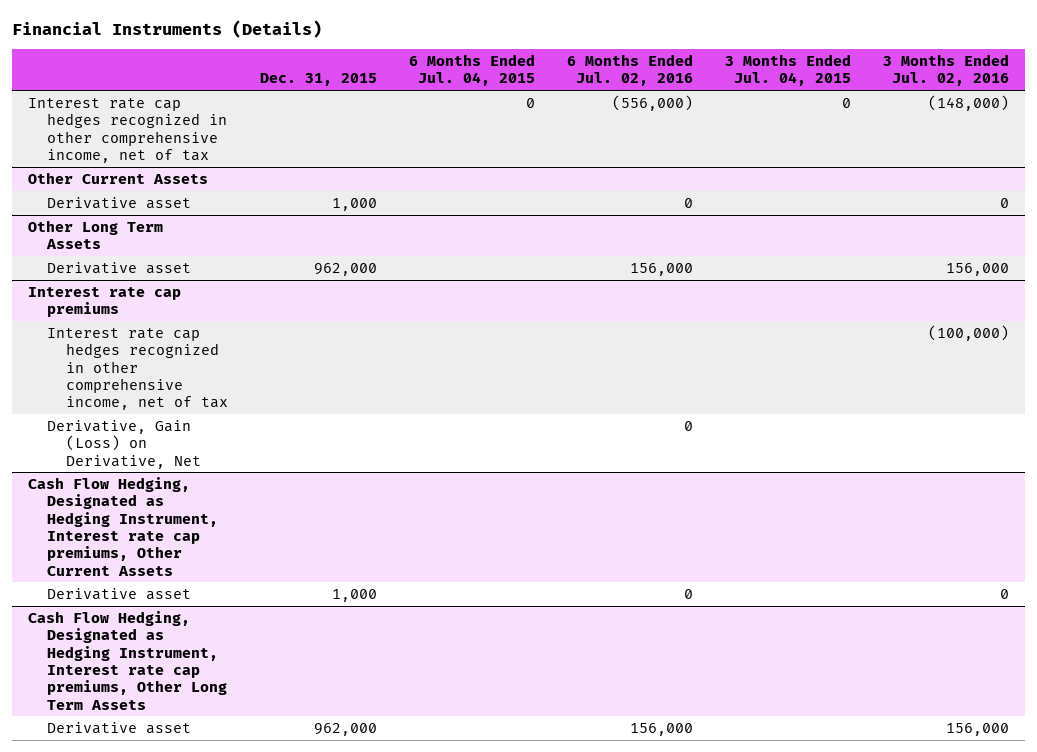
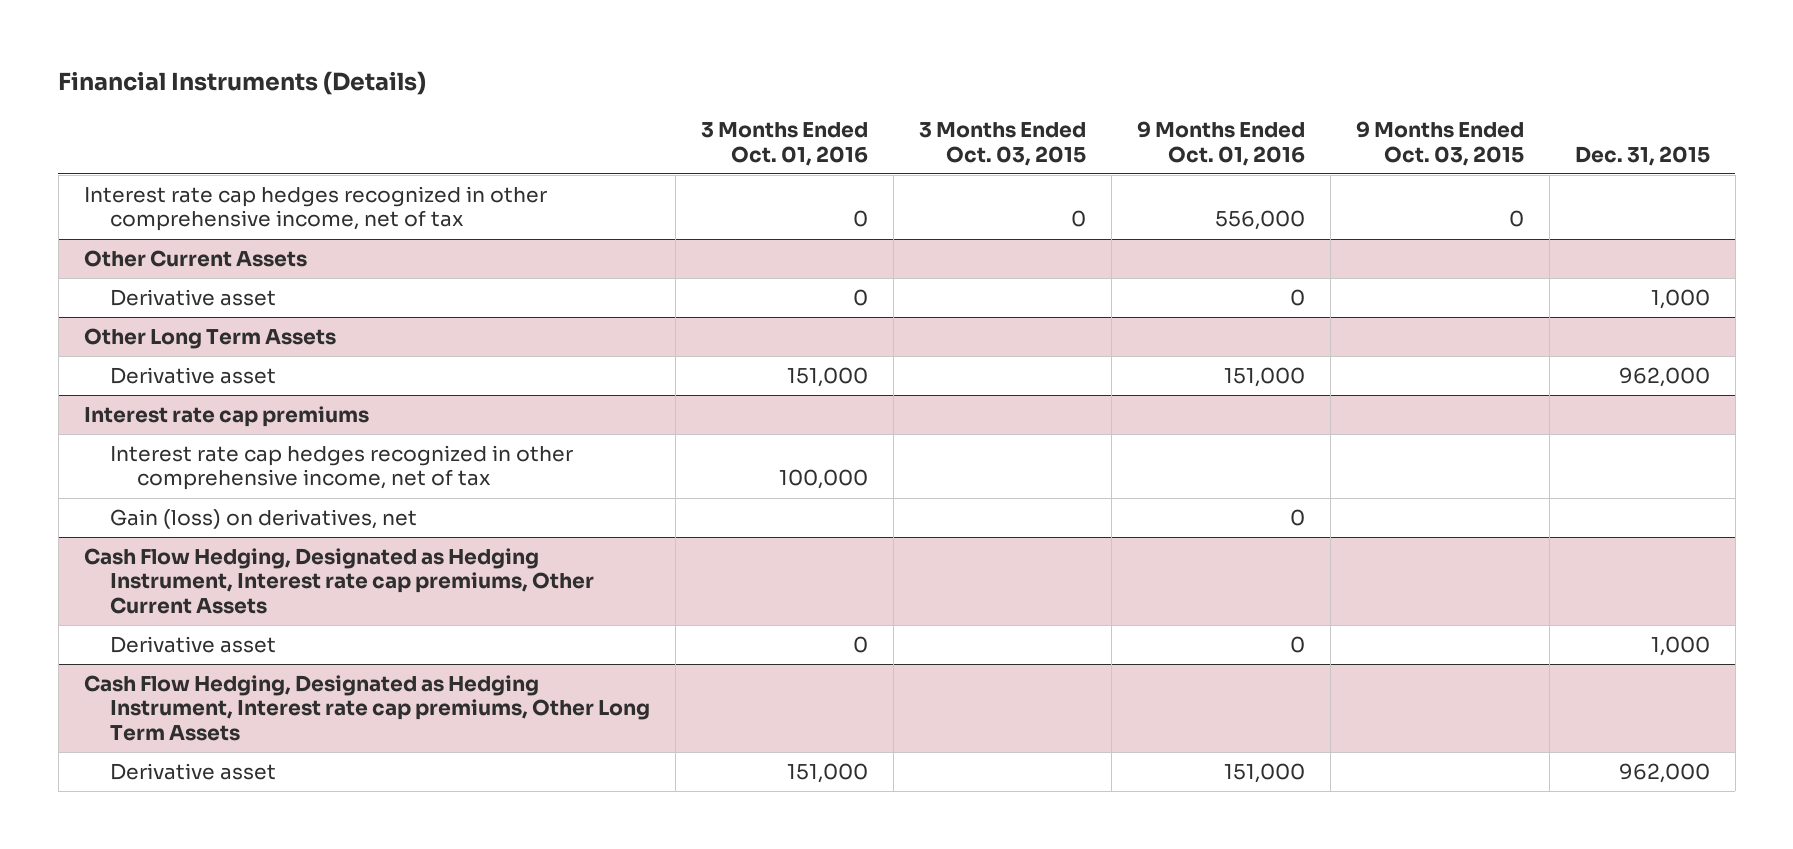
[408,53,535,87] 6 Months Ended Jul. 04, 2015 -> none
[566,53,693,87] 6 Months Ended Jul. 02, 2016 -> none
[724,53,851,87] 3 Months Ended Jul. 04, 2015 -> none
[882,53,1009,87] 3 Months Ended Jul. 02, 2016 -> none
none -> [700,122,868,166] 3 Months Ended Oct. 01, 2016
none -> [918,122,1086,166] 3 Months Ended Oct. 03, 2015
none -> [1136,121,1305,166] 9 Months Ended Oct. 01, 2016
none -> [1355,121,1524,166] 9 Months Ended Oct. 03, 2015
[47,419,202,469] Derivative, Gain (Loss) on Derivative, Net -> [110,509,418,530] Gain (loss) on derivatives, net

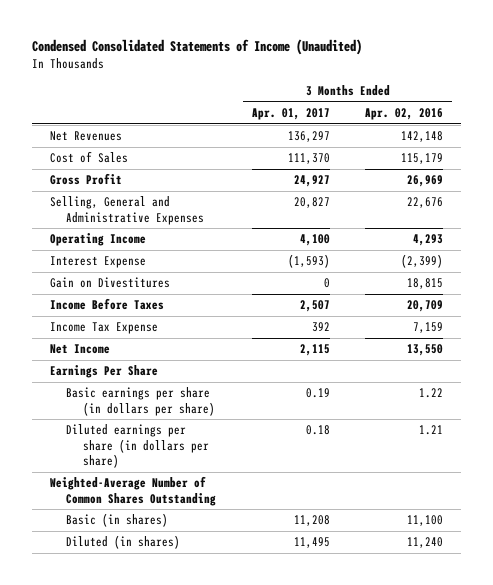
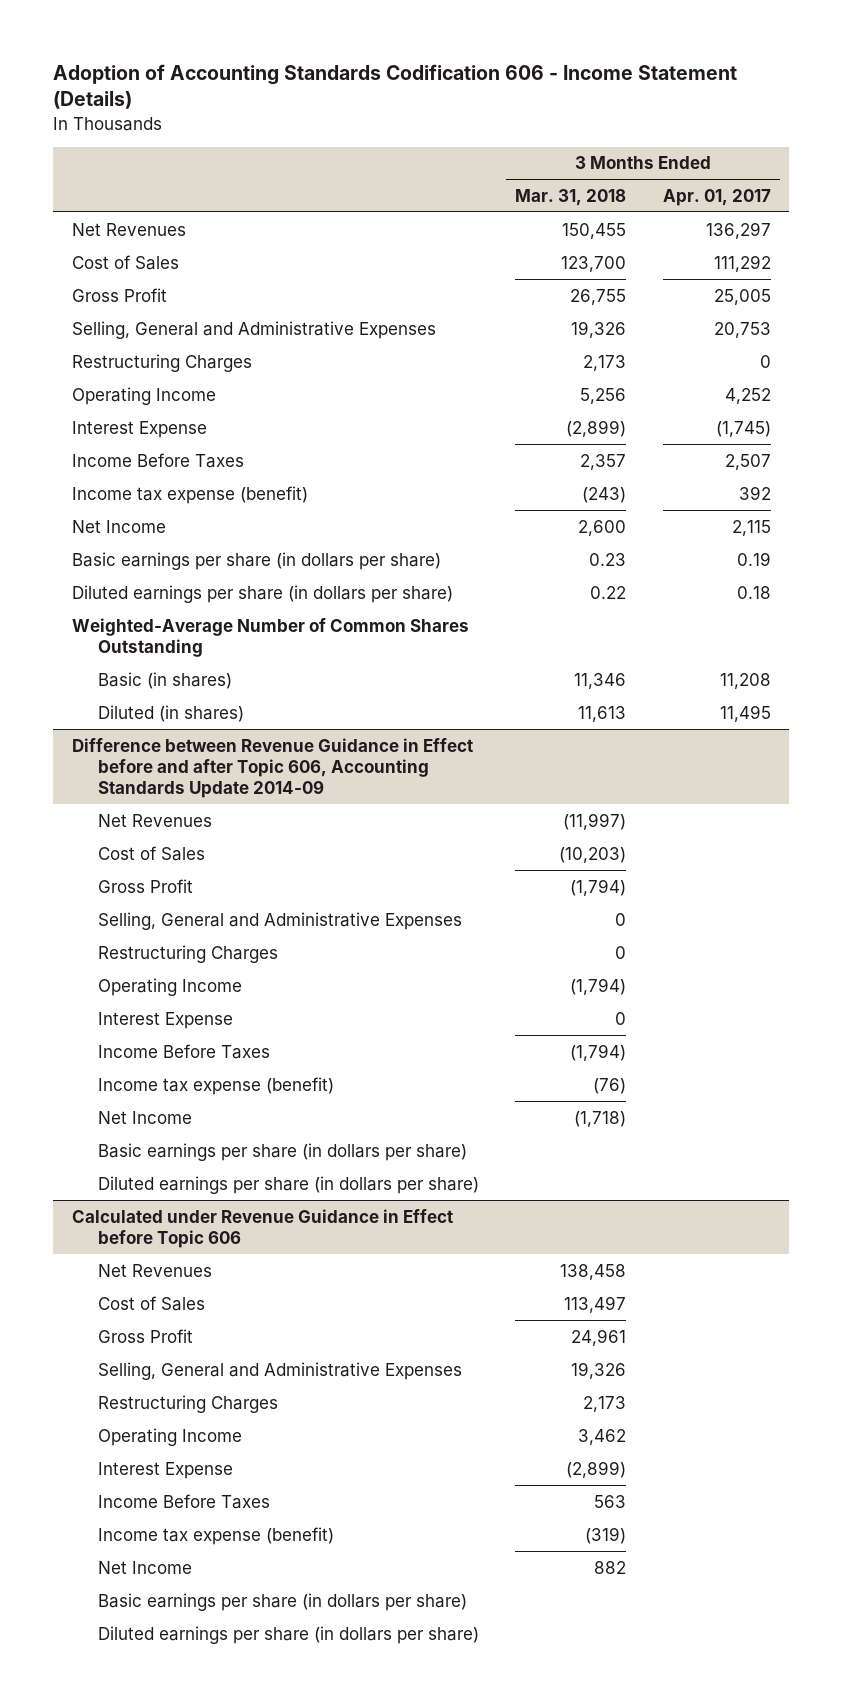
[32,39,363,56] Condensed Consolidated Statements of Income (Unaudited) -> [53,63,738,110] Adoption of Accounting Standards Codification 606 - Income Statement (Details)
[365,108,444,121] Apr. 02, 2016 -> none
none -> [515,188,627,206] Mar. 31, 2018
[50,277,171,289] Gain on Divestitures -> none
[287,153,330,165] 111,370 -> [713,254,771,272] 111,292
[293,175,330,188] 24,927 -> [713,288,771,305] 25,005
[293,197,330,209] 20,827 -> [713,321,771,338] 20,753
none -> [71,353,252,372] Restructuring Charges
[299,234,330,247] 4,100 -> [724,387,771,404] 4,252
[287,254,330,269] (1,593) -> [715,420,771,437] (1,745)
[50,322,159,335] Income Tax Expense -> [71,485,308,504] Income tax expense (benefit)
[50,365,159,379] Earnings Per Share -> none
none -> [71,737,473,799] Difference between Revenue Guidance in Effect before and after Topic 606, Accounting Standards Update 2014-09
none -> [97,813,212,827] Net Revenues
none -> [97,845,205,861] Cost of Sales
none -> [97,878,193,893] Gross Profit
none -> [97,911,462,930] Selling, General and Administrative Expenses
none -> [97,944,278,963] Restructuring Charges
none -> [97,977,242,996] Operating Income
none -> [97,1011,233,1029] Interest Expense
none -> [97,1043,270,1059] Income Before Taxes
none -> [97,1076,334,1095] Income tax expense (benefit)
none -> [97,1110,192,1124] Net Income
none -> [97,1142,467,1161] Basic earnings per share (in dollars per share)
none -> [97,1175,479,1194] Diluted earnings per share (in dollars per share)
none -> [71,1208,453,1248] Calculated under Revenue Guidance in Effect before Topic 606
none -> [97,1263,212,1277] Net Revenues
none -> [97,1295,205,1311] Cost of Sales
none -> [97,1328,193,1343] Gross Profit
none -> [97,1361,462,1380] Selling, General and Administrative Expenses
none -> [97,1394,278,1413] Restructuring Charges
none -> [97,1427,242,1446] Operating Income
none -> [97,1461,233,1479] Interest Expense
none -> [97,1493,270,1509] Income Before Taxes
none -> [97,1526,334,1545] Income tax expense (benefit)
none -> [97,1560,192,1574] Net Income
none -> [97,1592,467,1611] Basic earnings per share (in dollars per share)
none -> [97,1625,479,1644] Diluted earnings per share (in dollars per share)

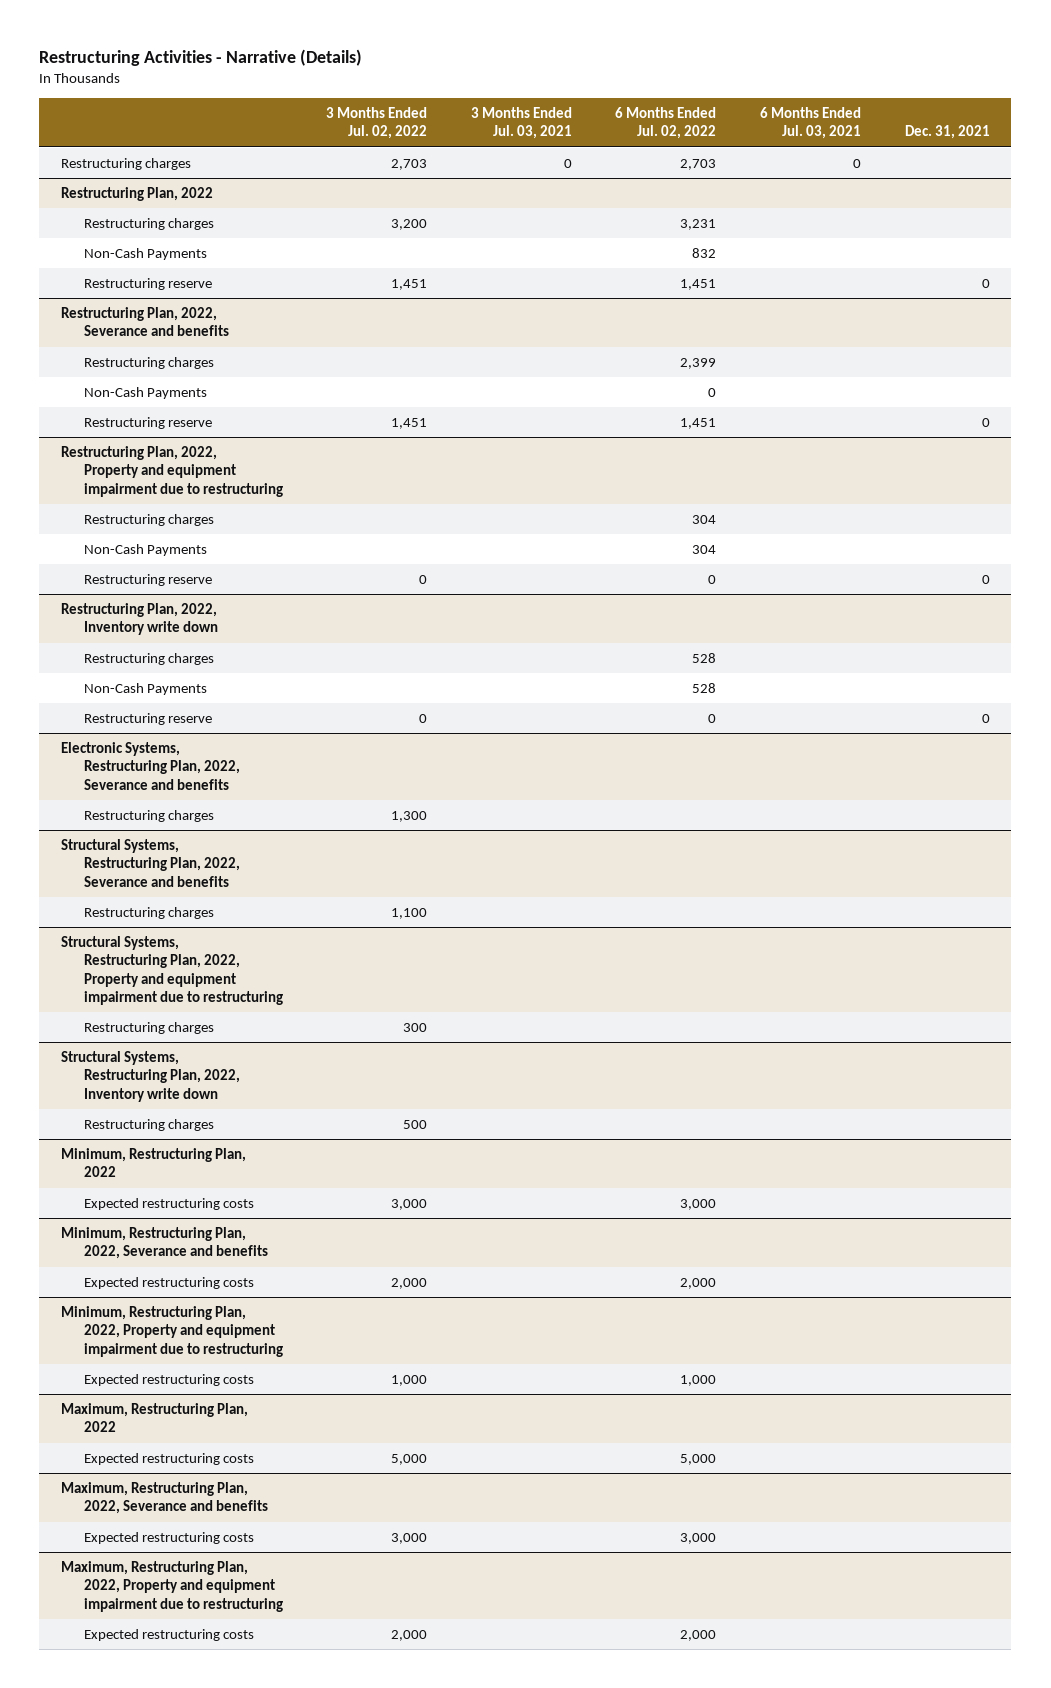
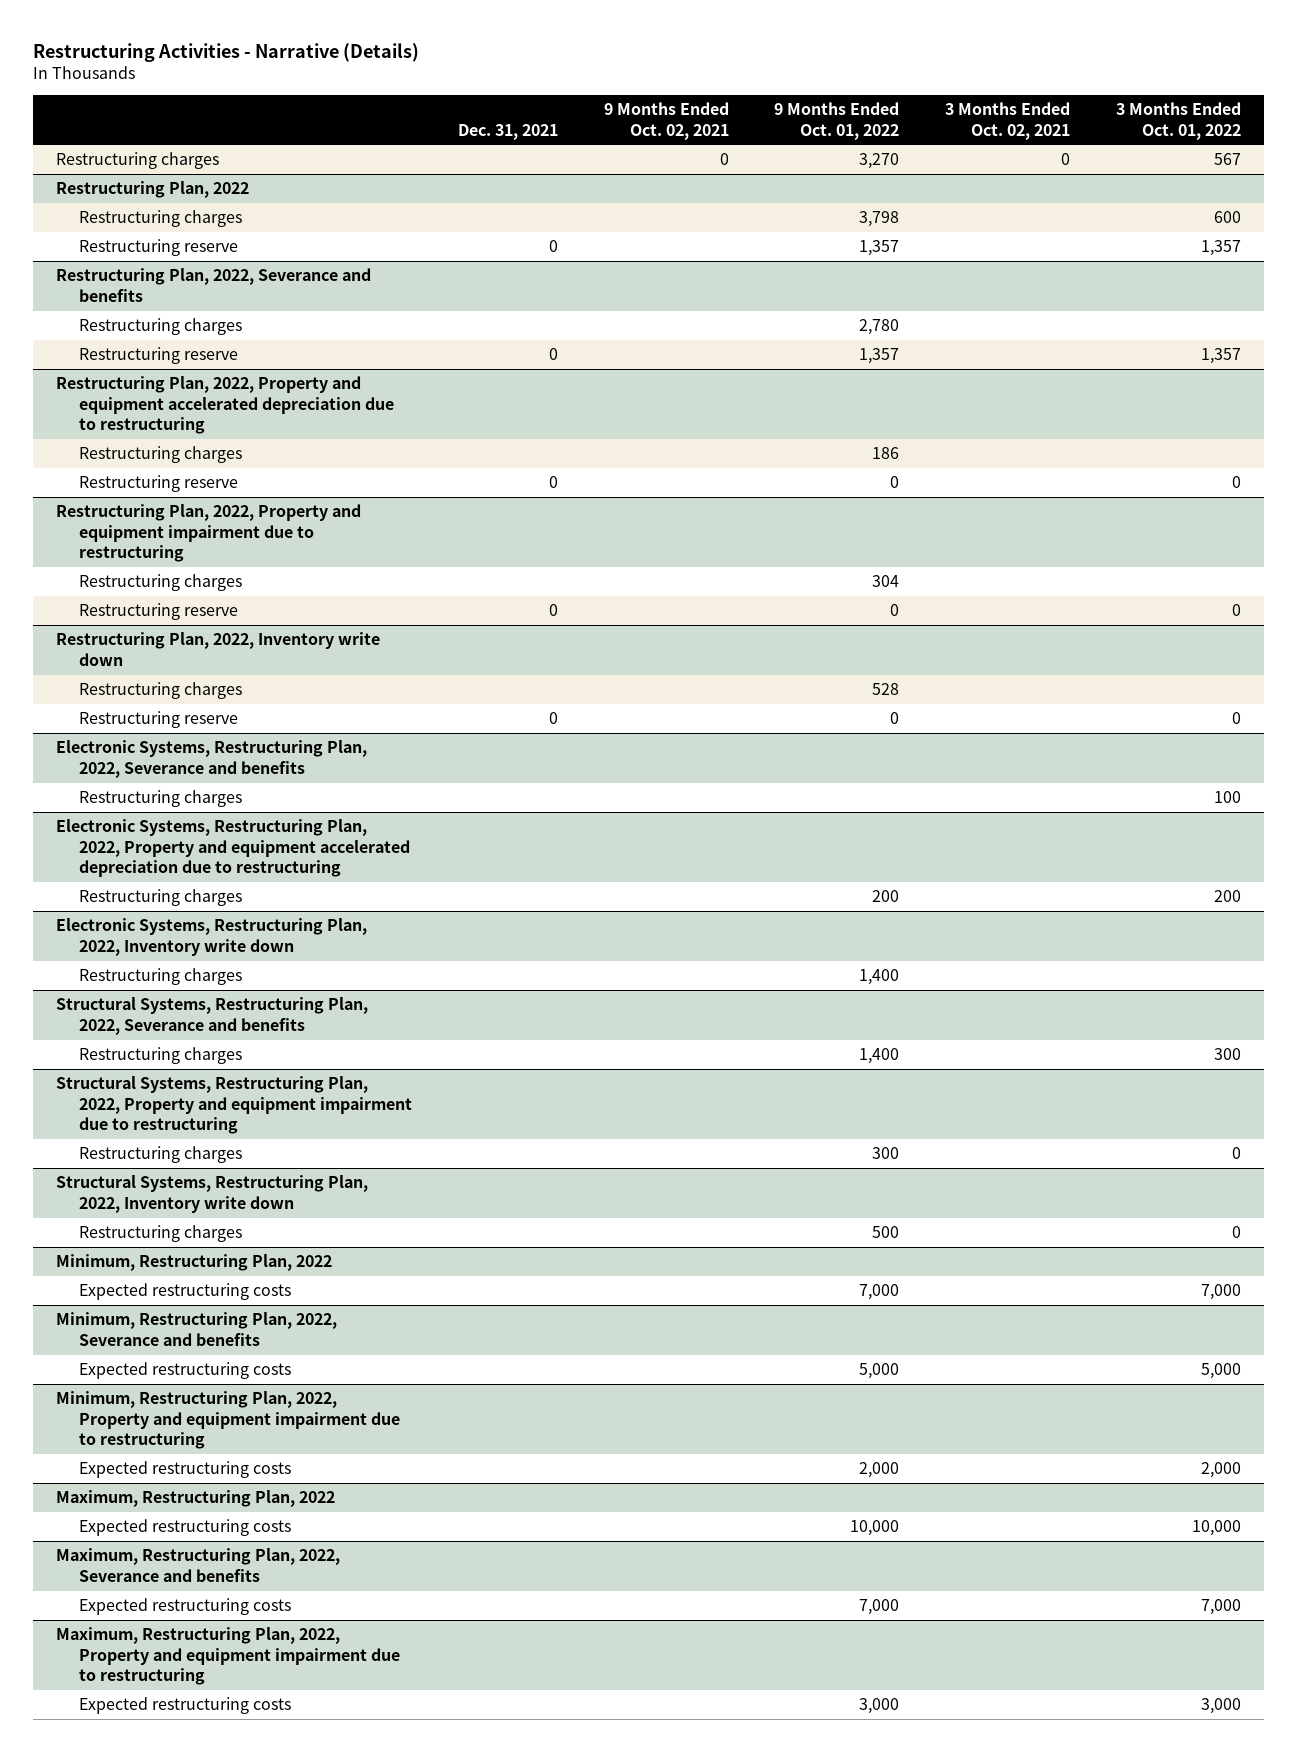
[326,107,428,140] 3 Months Ended Jul. 02, 2022 -> none
[470,107,572,140] 3 Months Ended Jul. 03, 2021 -> none
[615,107,717,140] 6 Months Ended Jul. 02, 2022 -> none
[759,107,861,140] 6 Months Ended Jul. 03, 2021 -> none
none -> [603,102,729,140] 9 Months Ended Oct. 02, 2021
none -> [774,102,900,140] 9 Months Ended Oct. 01, 2022
none -> [945,102,1071,140] 3 Months Ended Oct. 02, 2021
none -> [1115,102,1241,140] 3 Months Ended Oct. 01, 2022
[83,248,207,261] Non-Cash Payments -> none
[83,387,207,400] Non-Cash Payments -> none
none -> [56,376,395,435] Restructuring Plan, 2022, Property and equipment accelerated depreciation due to restructuring
none -> [79,446,243,464] Restructuring charges
none -> [79,475,239,493] Restructuring reserve
[83,544,207,557] Non-Cash Payments -> none
[83,683,207,696] Non-Cash Payments -> none
none -> [56,819,411,878] Electronic Systems, Restructuring Plan, 2022, Property and equipment accelerated depreciation due to restructuring
none -> [79,889,243,907] Restructuring charges
none -> [56,918,368,956] Electronic Systems, Restructuring Plan, 2022, Inventory write down
none -> [79,968,243,986] Restructuring charges

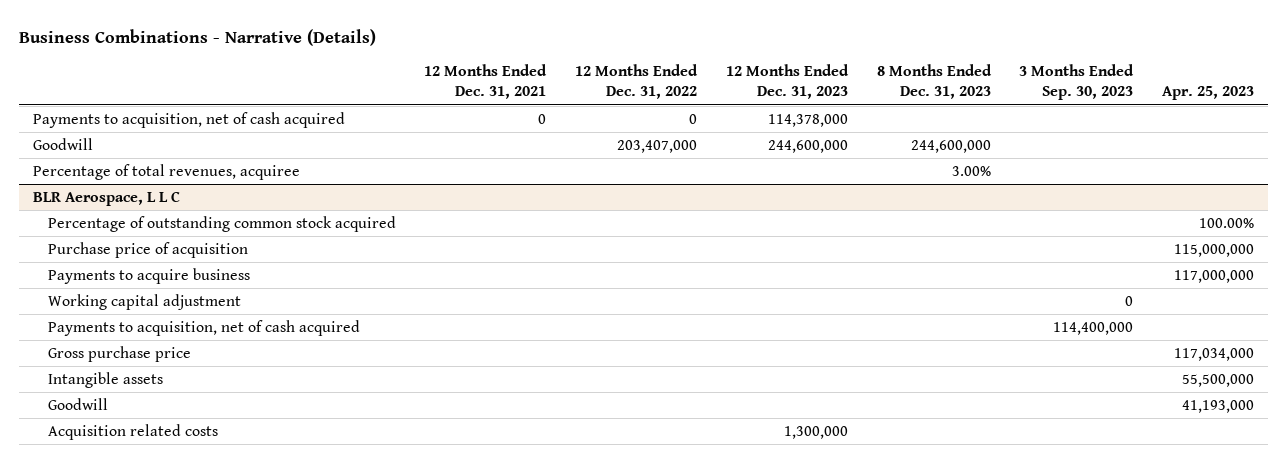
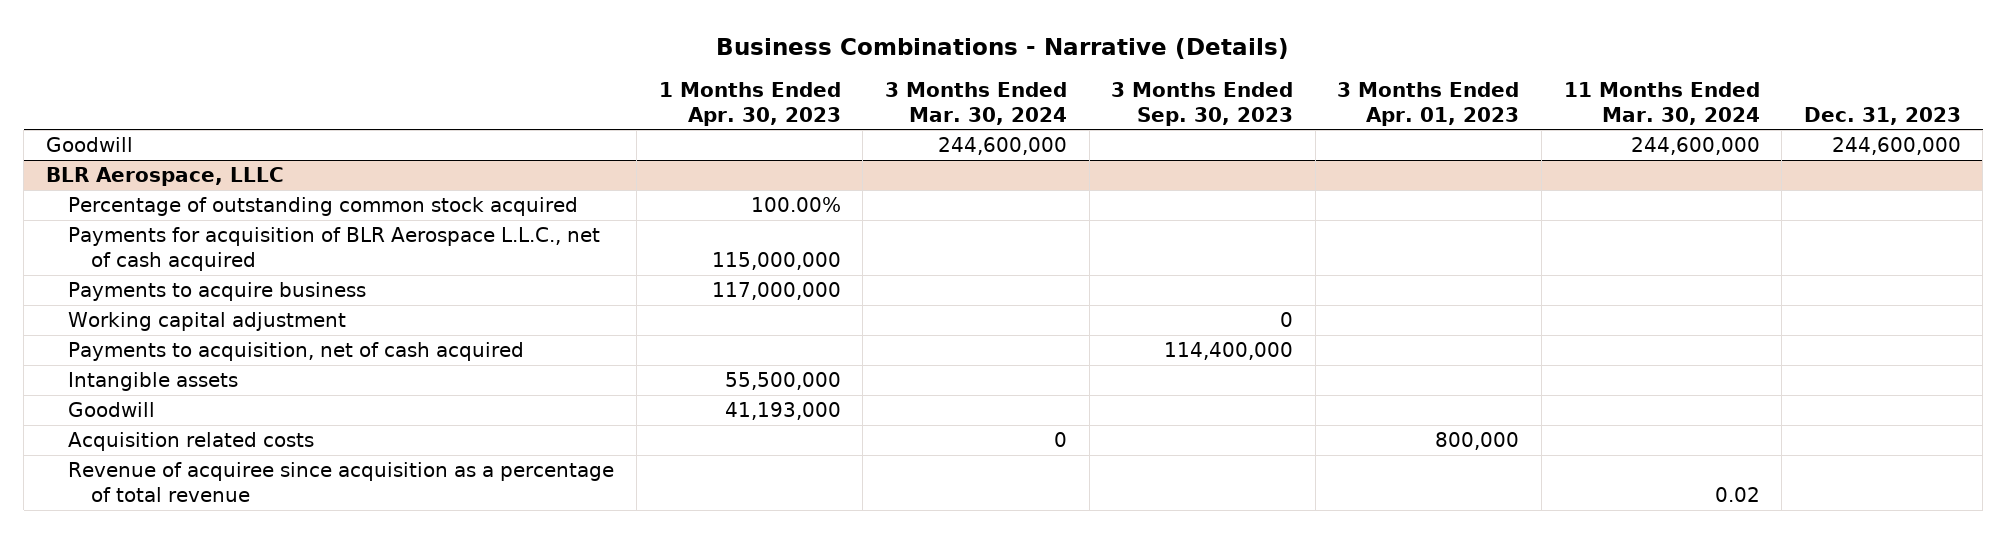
[424,64,548,100] 12 Months Ended Dec. 31, 2021 -> none
[575,64,699,100] 12 Months Ended Dec. 31, 2022 -> none
[725,64,849,100] 12 Months Ended Dec. 31, 2023 -> none
[876,64,992,100] 8 Months Ended Dec. 31, 2023 -> none
[1161,86,1254,101] Apr. 25, 2023 -> none
none -> [658,82,841,126] 1 Months Ended Apr. 30, 2023
none -> [884,82,1067,125] 3 Months Ended Mar. 30, 2024
none -> [1337,82,1520,126] 3 Months Ended Apr. 01, 2023
none -> [1563,82,1760,125] 11 Months Ended Mar. 30, 2024
none -> [1803,106,1961,125] Dec. 31, 2023
[33,111,346,128] Payments to acquisition, net of cash acquired -> none
[33,163,301,180] Percentage of total revenues, acquiree -> none
[33,190,181,206] BLR Aerospace, L L C -> [45,167,284,187] BLR Aerospace, LLLC
[47,241,248,258] Purchase price of acquisition -> [68,227,601,271] Payments for acquisition of BLR Aerospace L.L.C., net of cash acquired
[47,345,191,362] Gross purchase price -> none
none -> [68,462,615,502] Revenue of acquiree since acquisition as a percentage of total revenue

